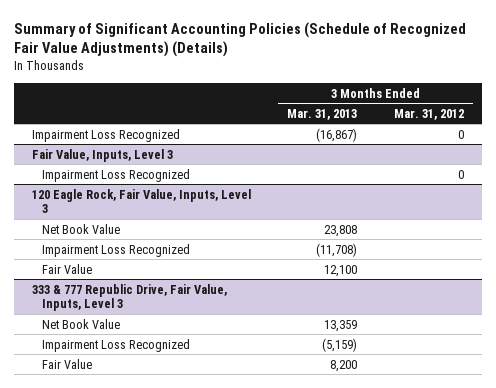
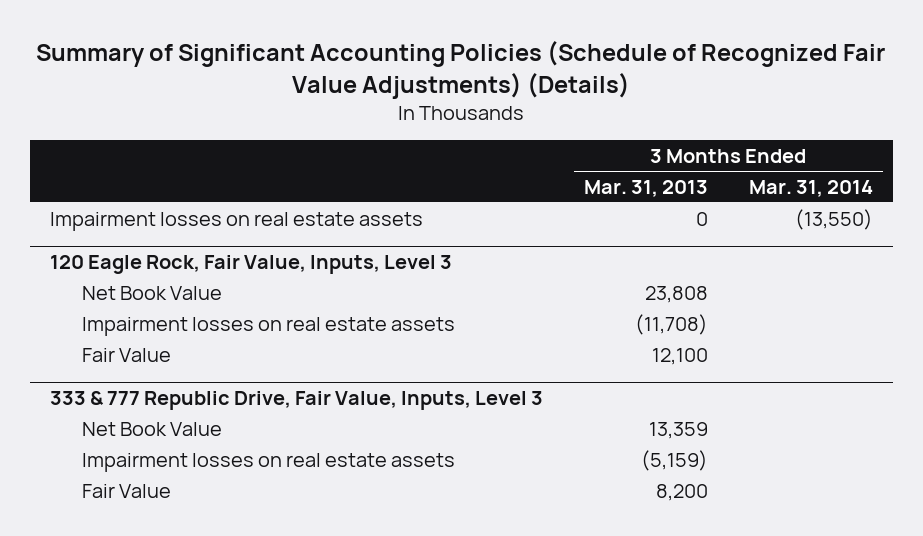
[393,108,464,120] Mar. 31, 2012 -> none
none -> [748,179,873,197] Mar. 31, 2014
[32,148,174,162] Fair Value, Inputs, Level 3 -> none
[41,168,190,182] Impairment Loss Recognized -> none
[32,128,181,142] Impairment Loss Recognized -> [50,211,424,231] Impairment losses on real estate assets
[316,127,358,142] (16,867) -> [695,211,708,226] 0
[41,243,190,257] Impairment Loss Recognized -> [82,316,456,336] Impairment losses on real estate assets
[41,338,190,352] Impairment Loss Recognized -> [82,452,456,472] Impairment losses on real estate assets

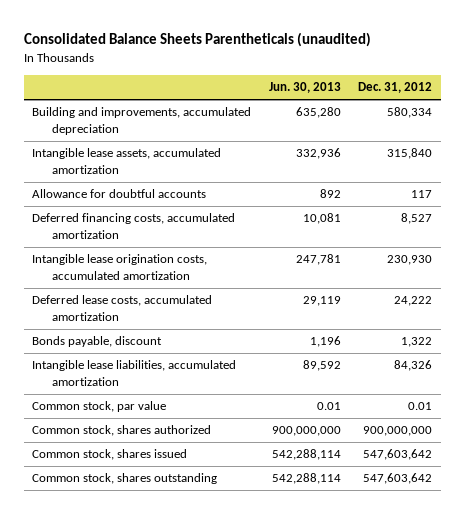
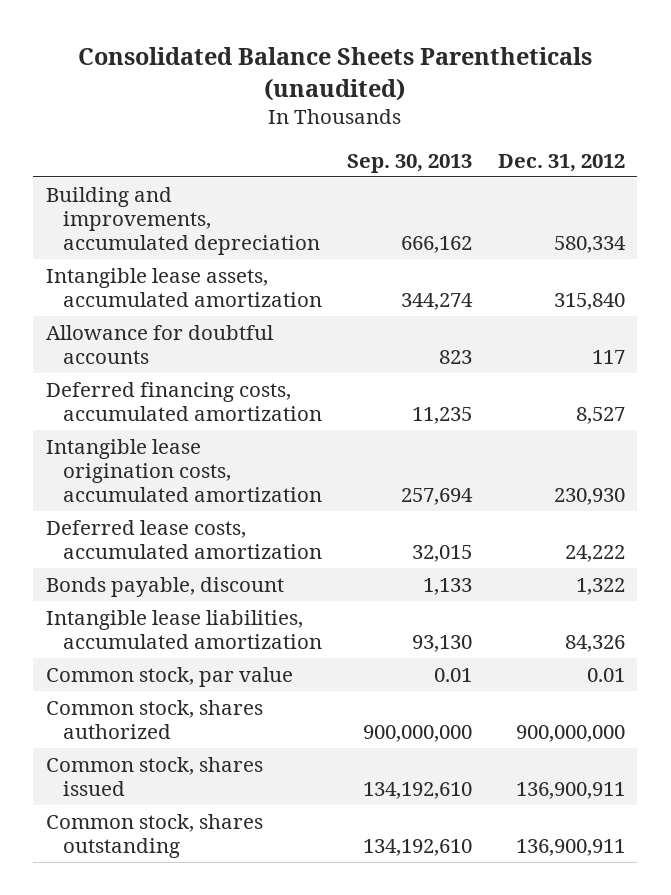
[268,82,341,94] Jun. 30, 2013 -> none
none -> [347,154,473,174] Sep. 30, 2013
[362,449,432,461] 547,603,642 -> [515,781,625,799] 136,900,911
[362,473,432,485] 547,603,642 -> [515,838,625,856] 136,900,911

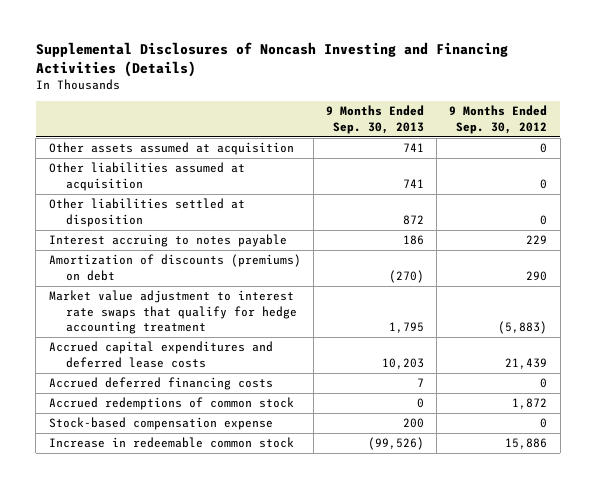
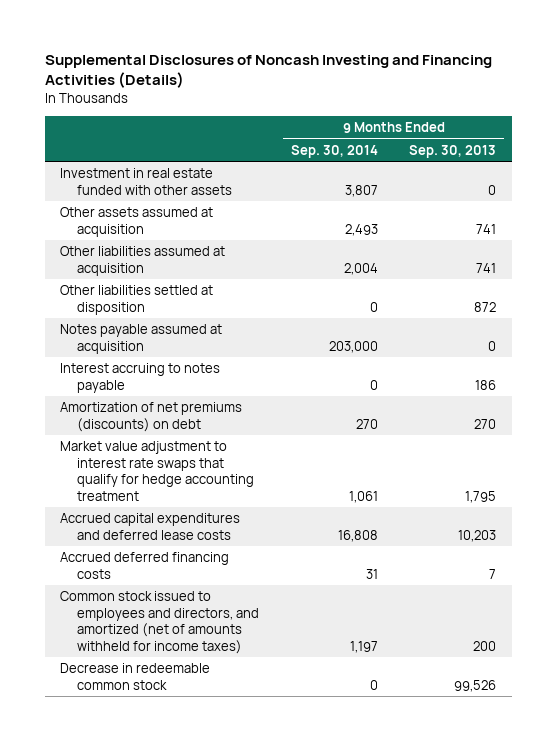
[449,105,548,134] 9 Months Ended Sep. 30, 2012 -> none
none -> [290,144,378,158] Sep. 30, 2014
none -> [60,167,233,195] Investment in real estate funded with other assets
none -> [60,323,223,354] Notes payable assumed at acquisition
[48,254,301,281] Amortization of discounts (premiums) on debt -> [60,401,243,432] Amortization of net premiums (discounts) on debt
[388,269,424,283] (270) -> [474,418,497,429] 270
[48,397,294,411] Accrued redemptions of common stock -> none
[48,417,273,431] Stock-based compensation expense -> none
none -> [60,590,260,655] Common stock issued to employees and directors, and amortized (net of amounts withheld for income taxes)
[48,437,294,449] Increase in redeemable common stock -> [60,662,211,690] Decrease in redeemable common stock
[367,437,424,451] (99,526) -> [454,679,497,692] 99,526

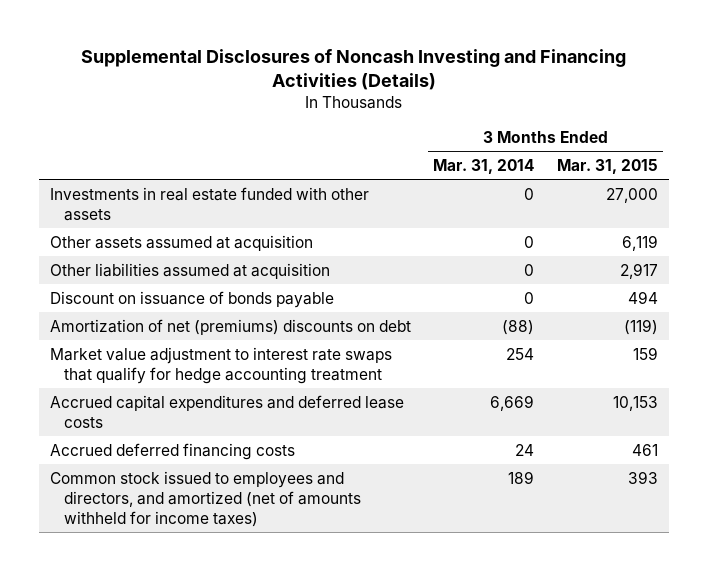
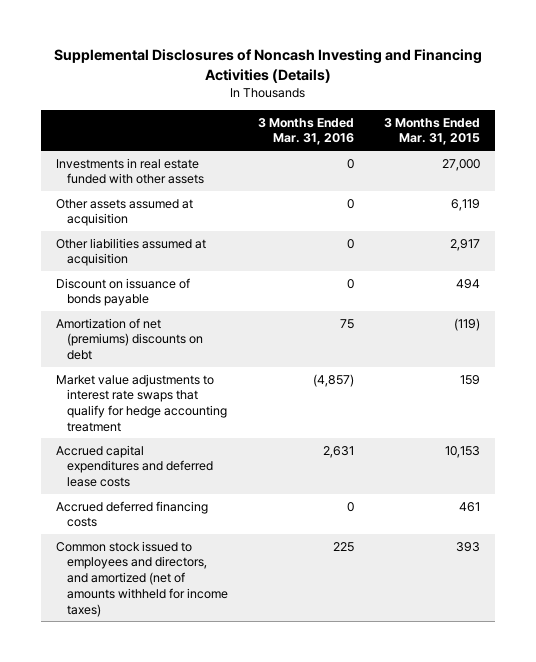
[433,159,535,175] Mar. 31, 2014 -> none
none -> [258,117,355,146] 3 Months Ended Mar. 31, 2016
[50,346,393,384] Market value adjustment to interest rate swaps that qualify for hedge accounting treatment -> [55,373,228,432] Market value adjustments to interest rate swaps that qualify for hedge accounting treatment

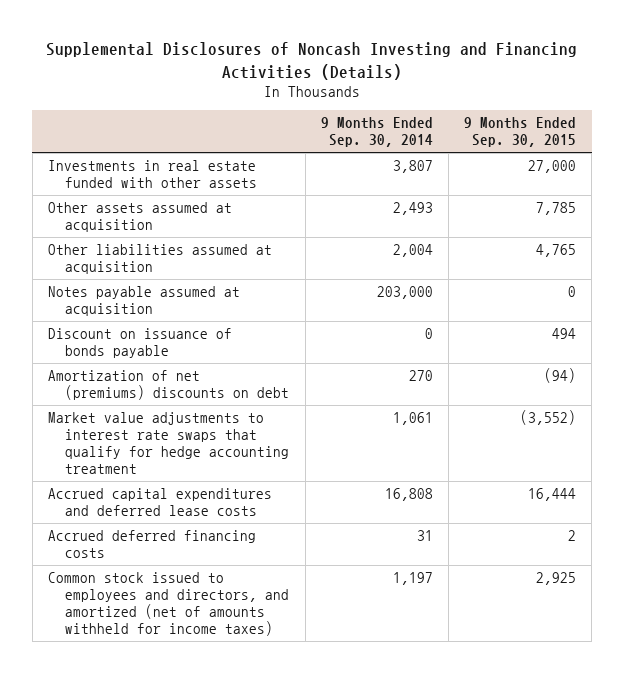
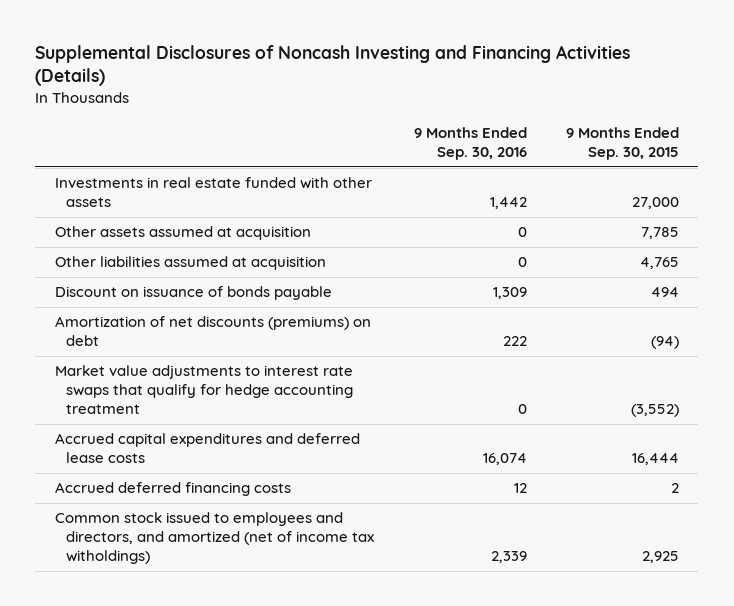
[320,117,433,148] 9 Months Ended Sep. 30, 2014 -> none
none -> [413,127,527,161] 9 Months Ended Sep. 30, 2016
[47,286,240,317] Notes payable assumed at acquisition -> none
[47,370,290,401] Amortization of net (premiums) discounts on debt -> [55,316,372,347] Amortization of net discounts (premiums) on debt
[47,572,290,636] Common stock issued to employees and directors, and amortized (net of amounts withheld for income taxes) -> [55,512,375,565] Common stock issued to employees and directors, and amortized (net of income tax witholdings)

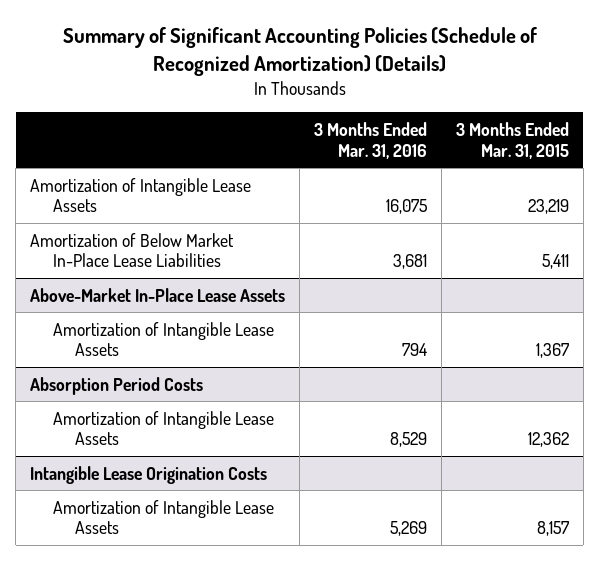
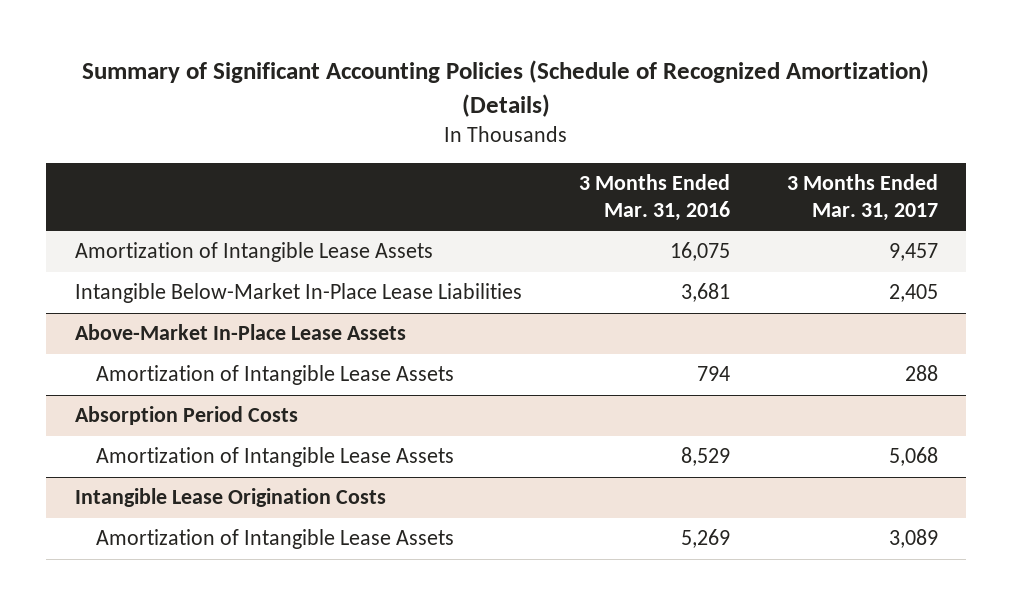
[455,121,569,159] 3 Months Ended Mar. 31, 2015 -> none
none -> [786,174,938,221] 3 Months Ended Mar. 31, 2017
[30,232,235,268] Amortization of Below Market In-Place Lease Liabilities -> [74,283,522,304] Intangible Below-Market In-Place Lease Liabilities

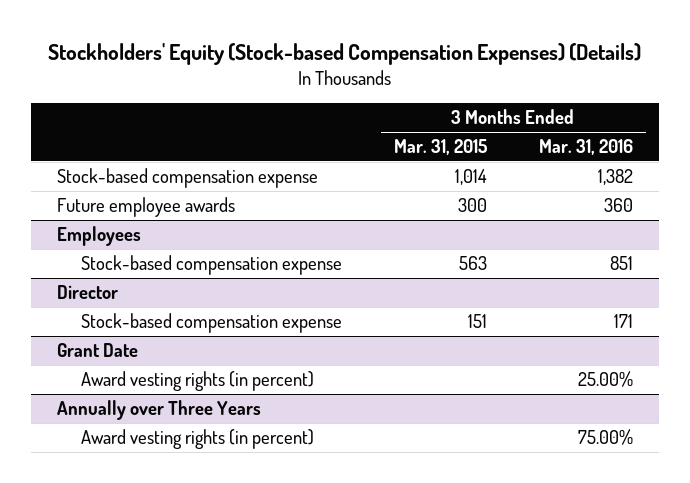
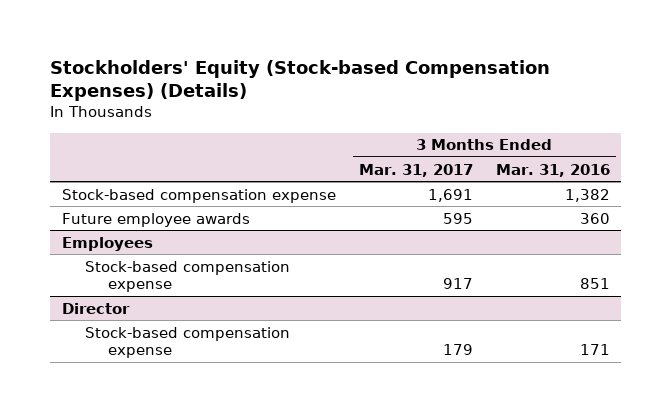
[393,139,487,156] Mar. 31, 2015 -> none
none -> [358,163,473,177] Mar. 31, 2017
[56,343,138,358] Grant Date -> none
[80,371,314,392] Award vesting rights (in percent) -> none
[56,400,261,421] Annually over Three Years -> none
[80,429,314,450] Award vesting rights (in percent) -> none

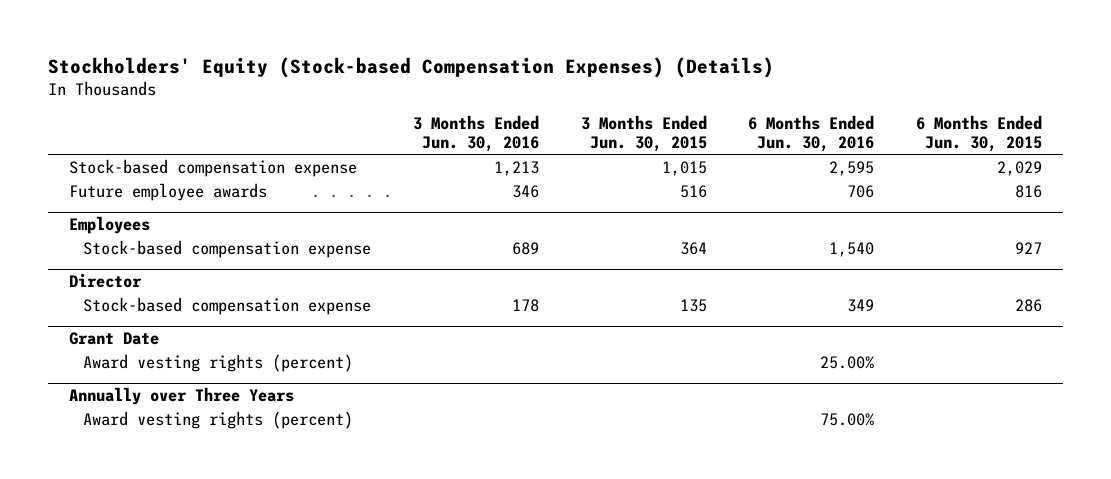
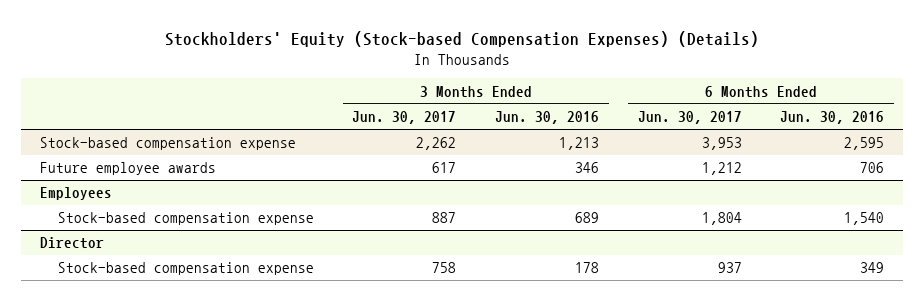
[580,115,707,153] 3 Months Ended Jun. 30, 2015 -> none
[916,115,1043,153] 6 Months Ended Jun. 30, 2015 -> none
none -> [352,111,457,125] Jun. 30, 2017
none -> [637,111,742,125] Jun. 30, 2017
[68,332,159,346] Grant Date -> none
[82,353,353,372] Award vesting rights (percent) -> none
[68,387,294,406] Annually over Three Years -> none
[82,410,353,429] Award vesting rights (percent) -> none

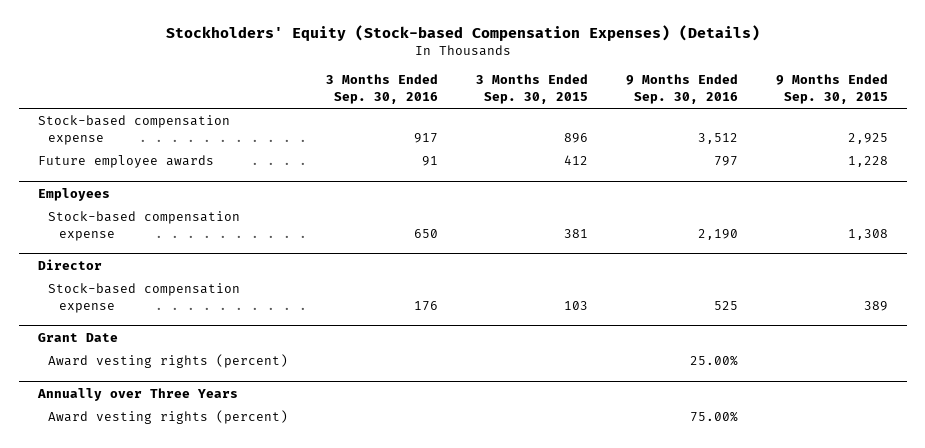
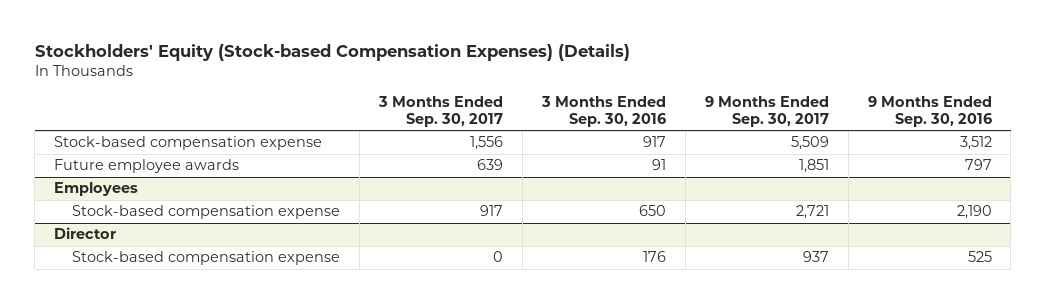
[475,74,588,104] 3 Months Ended Sep. 30, 2015 -> none
[775,74,888,104] 9 Months Ended Sep. 30, 2015 -> none
none -> [377,95,503,127] 3 Months Ended Sep. 30, 2017
none -> [704,95,829,127] 9 Months Ended Sep. 30, 2017
[37,332,118,342] Grant Date -> none
[48,354,289,369] Award vesting rights (percent) -> none
[36,387,238,401] Annually over Three Years -> none
[48,410,289,425] Award vesting rights (percent) -> none

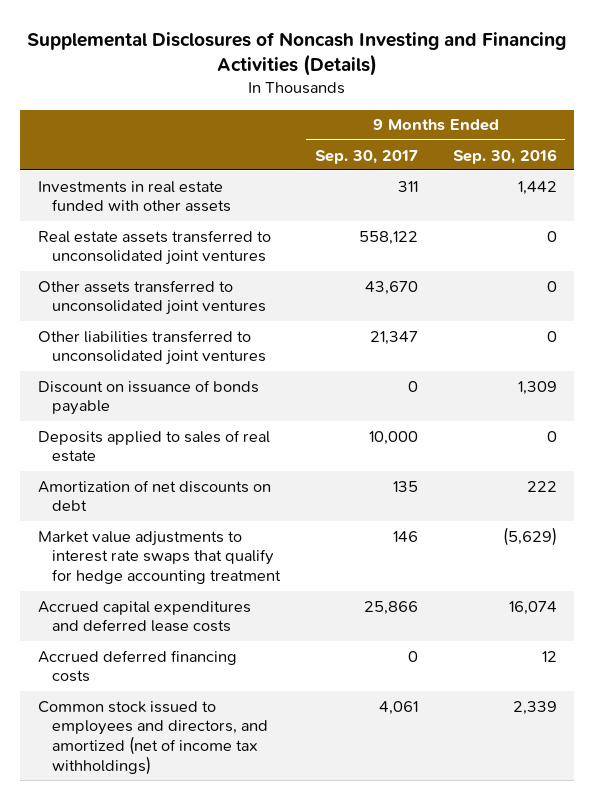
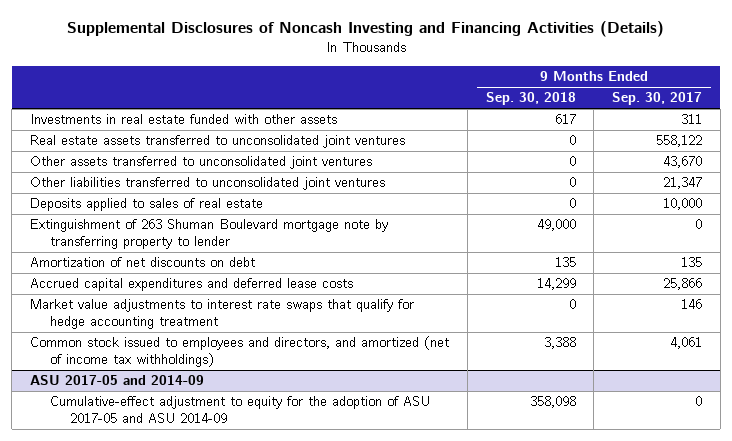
[452,148,557,164] Sep. 30, 2016 -> none
none -> [485,92,576,106] Sep. 30, 2018
[37,379,259,416] Discount on issuance of bonds payable -> none
none -> [30,219,389,250] Extinguishment of 263 Shuman Boulevard mortgage note by transferring property to lender
[37,649,237,683] Accrued deferred financing costs -> none
[37,530,281,585] Market value adjustments to interest rate swaps that qualify for hedge accounting treatment -> [30,299,415,330] Market value adjustments to interest rate swaps that qualify for hedge accounting treatment
none -> [30,375,205,386] ASU 2017-05 and 2014-09
none -> [50,396,431,424] Cumulative-effect adjustment to equity for the adoption of ASU 2017-05 and ASU 2014-09

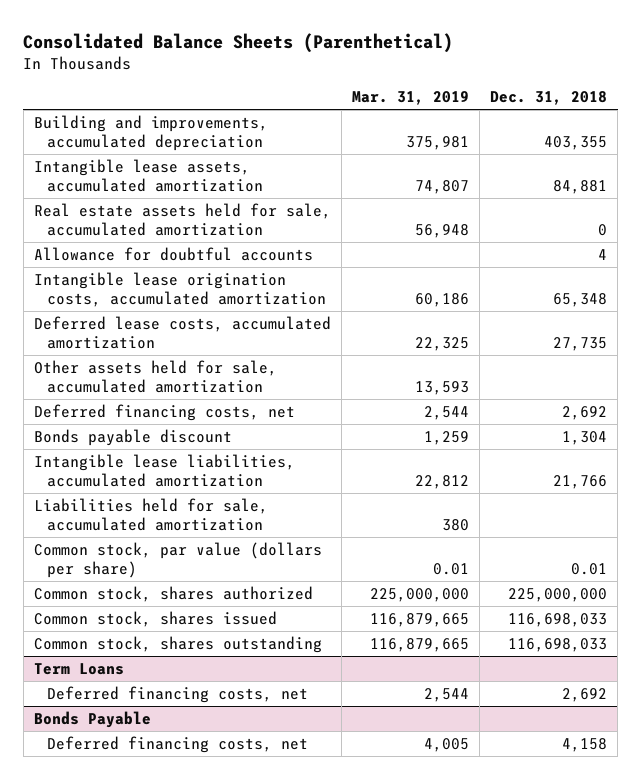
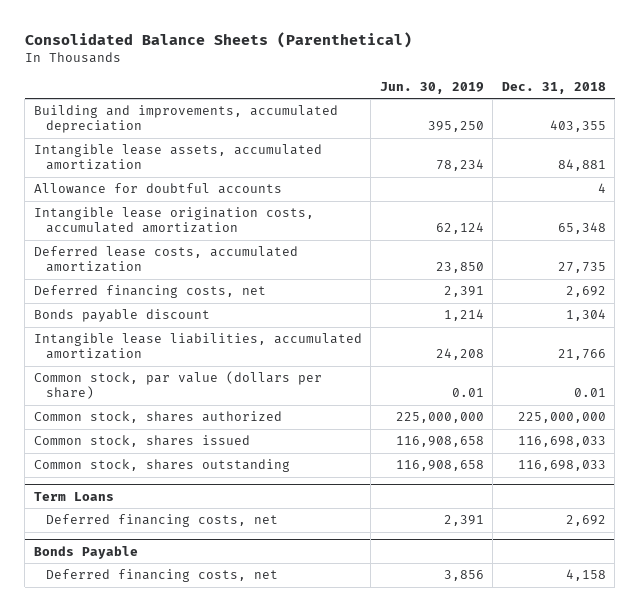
[352,91,470,106] Mar. 31, 2019 -> none
none -> [379,81,484,94] Jun. 30, 2019
[34,202,332,236] Real estate assets held for sale, accumulated amortization -> none
[34,359,278,393] Other assets held for sale, accumulated amortization -> none
[34,497,269,531] Liabilities held for sale, accumulated amortization -> none

